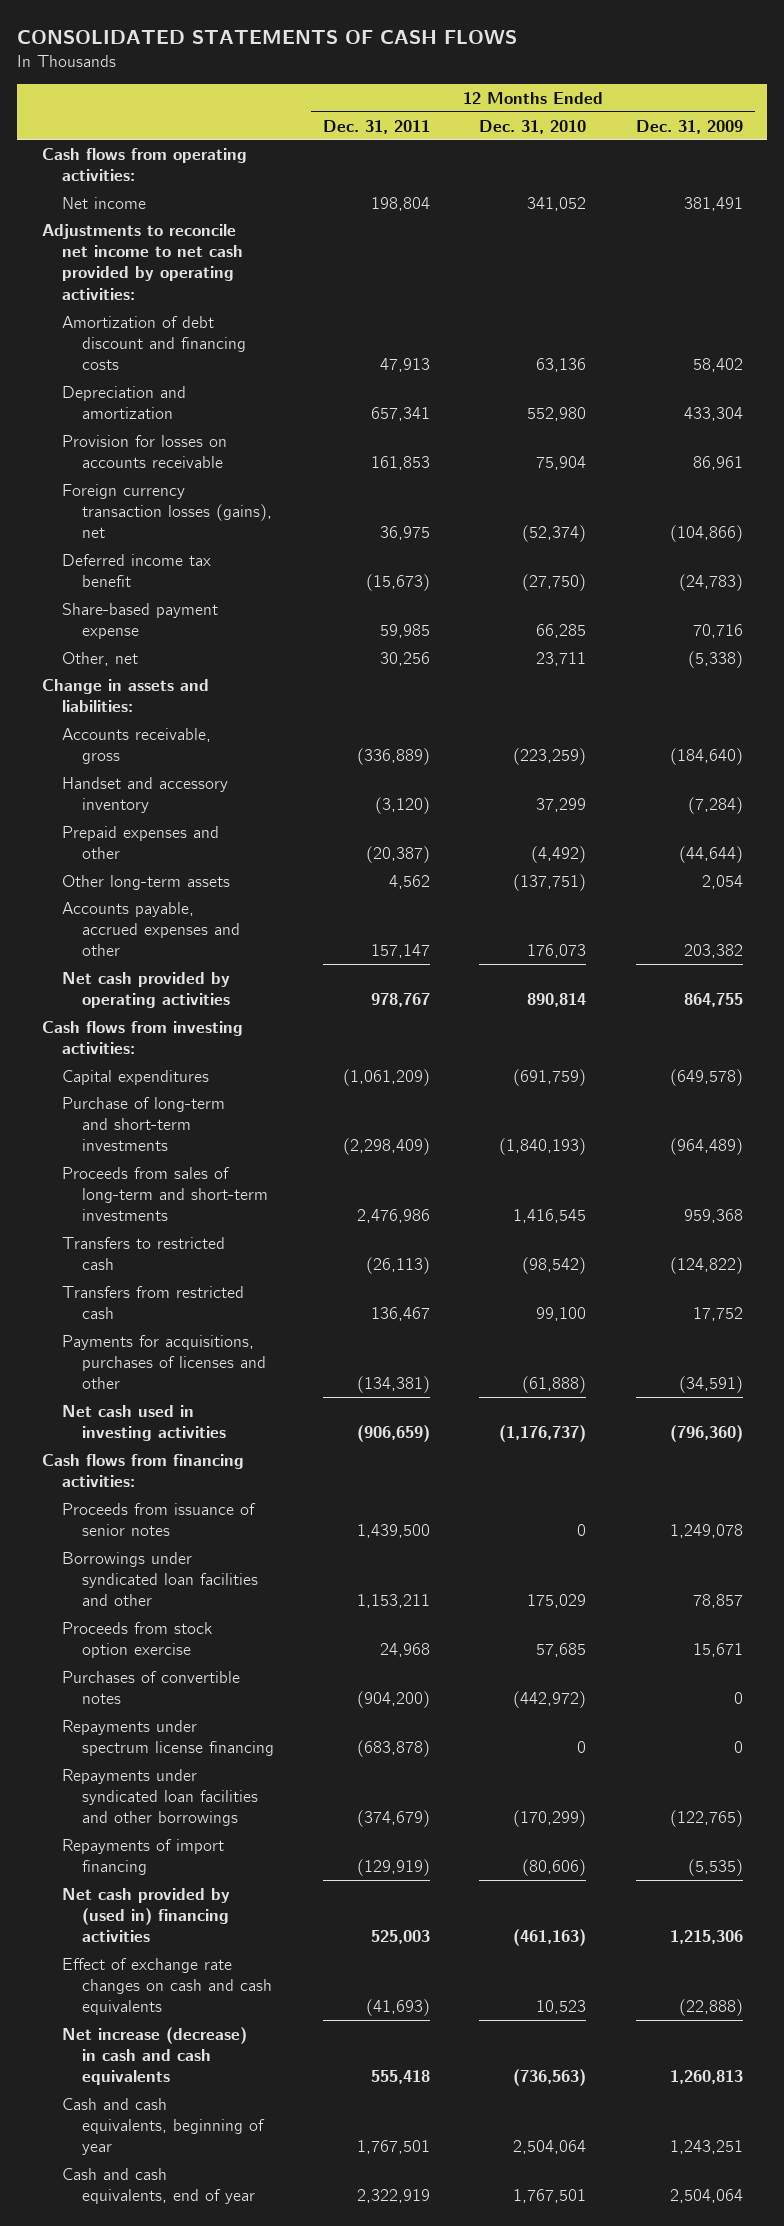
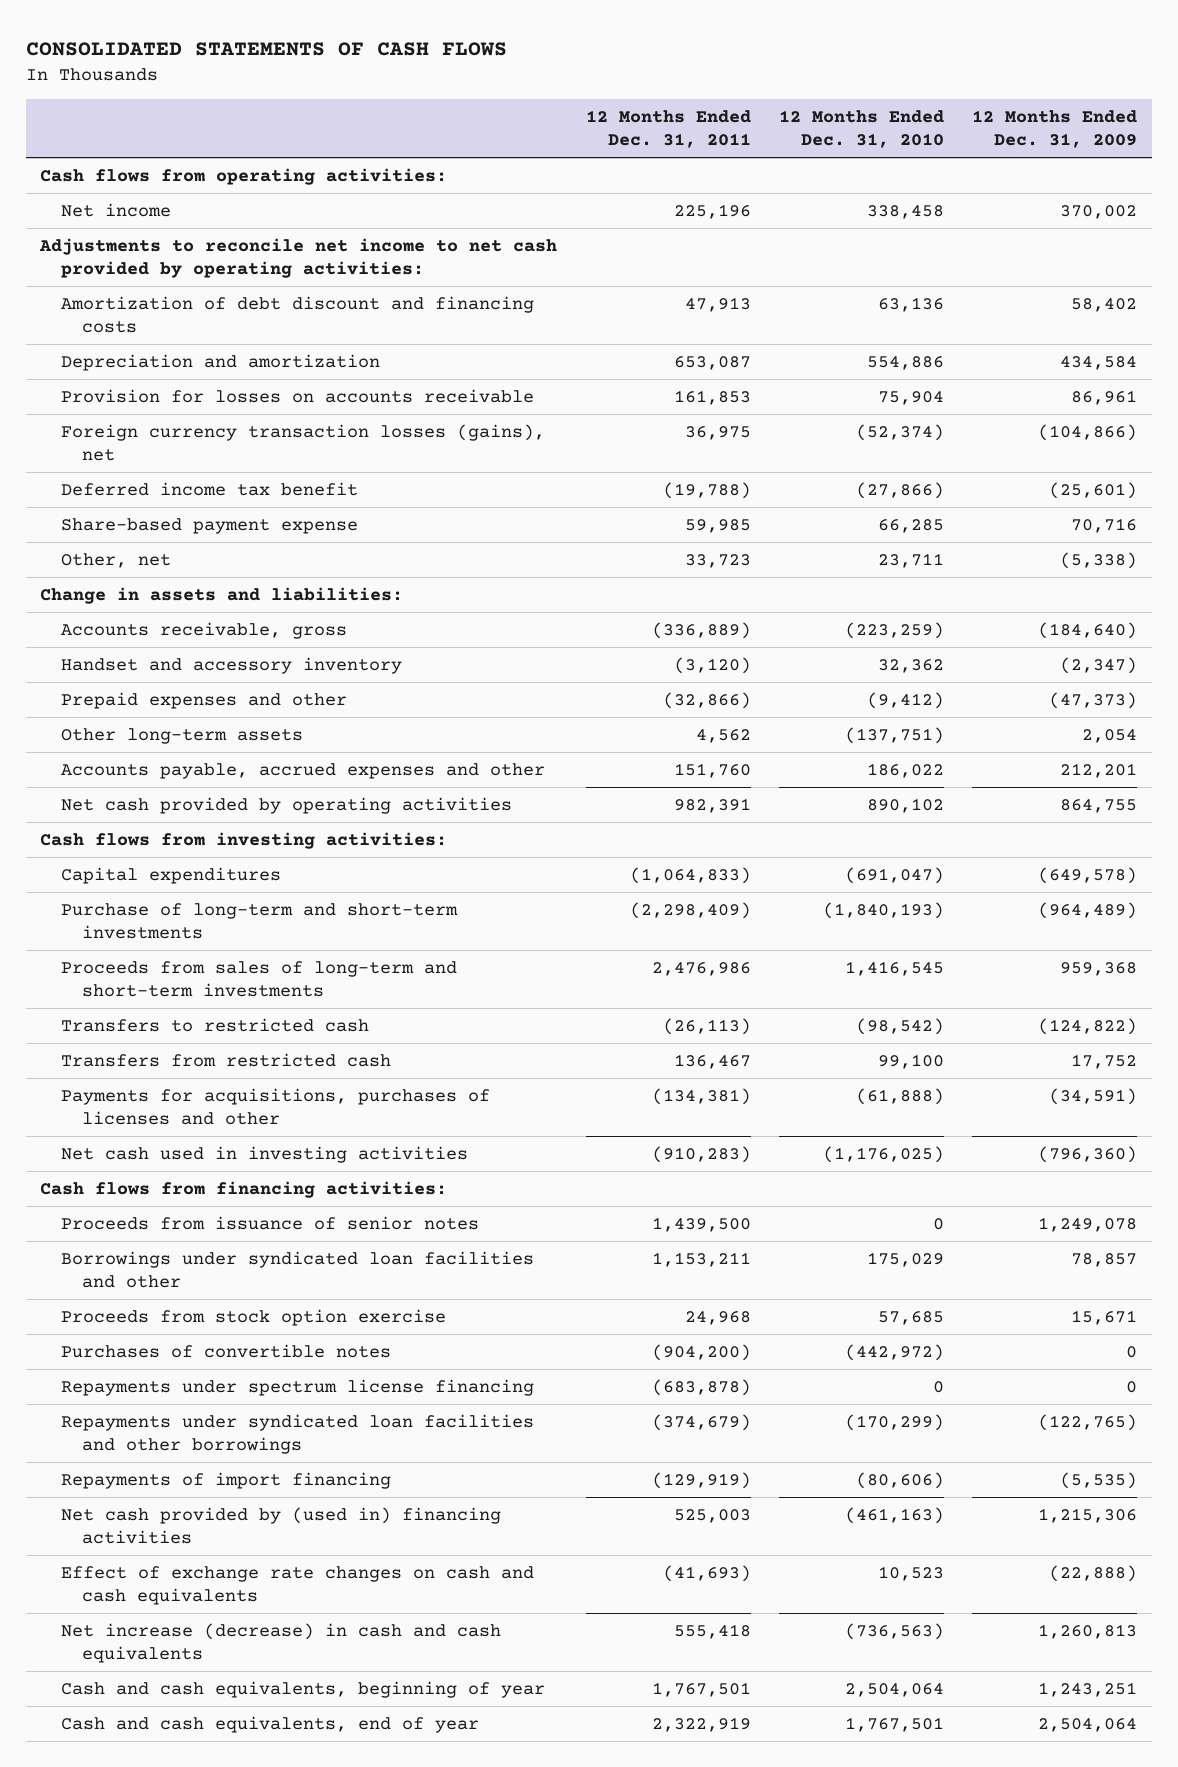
[371,196,431,211] 198,804 -> [673,203,751,219] 225,196
[527,196,587,211] 341,052 -> [867,204,945,219] 338,458
[683,196,743,211] 381,491 -> [1060,204,1138,219] 370,002
[371,407,431,422] 657,341 -> [673,355,751,370] 653,087
[527,407,587,422] 552,980 -> [867,355,945,370] 554,886
[683,407,743,422] 433,304 -> [1060,355,1138,370] 434,584
[366,574,431,592] (15,673) -> [662,481,751,499] (19,788)
[522,574,587,592] (27,750) -> [856,481,945,499] (27,866)
[678,574,743,592] (24,783) -> [1049,481,1138,499] (25,601)
[380,651,431,666] 30,256 -> [684,553,751,568] 33,723
[536,798,587,813] 37,299 -> [878,658,945,673] 32,362
[687,797,743,815] (7,284) -> [1060,656,1138,674] (2,347)
[366,846,431,864] (20,387) -> [662,691,751,709] (32,866)
[531,846,587,864] (4,492) -> [867,691,945,709] (9,412)
[678,846,743,864] (44,644) -> [1049,691,1138,709] (47,373)
[371,944,431,959] 157,147 -> [673,762,751,778] 151,760
[527,944,587,959] 176,073 -> [867,762,945,778] 186,022
[683,944,743,959] 203,382 -> [1060,762,1138,778] 212,201
[371,993,431,1008] 978,767 -> [673,797,751,813] 982,391
[527,993,587,1008] 890,814 -> [867,797,945,813] 890,102
[343,1068,431,1086] (1,061,209) -> [629,866,751,884] (1,064,833)
[513,1068,587,1086] (691,759) -> [845,866,945,884] (691,047)
[357,1425,431,1443] (906,659) -> [651,1145,751,1163] (910,283)
[499,1425,587,1443] (1,176,737) -> [823,1145,945,1163] (1,176,025)

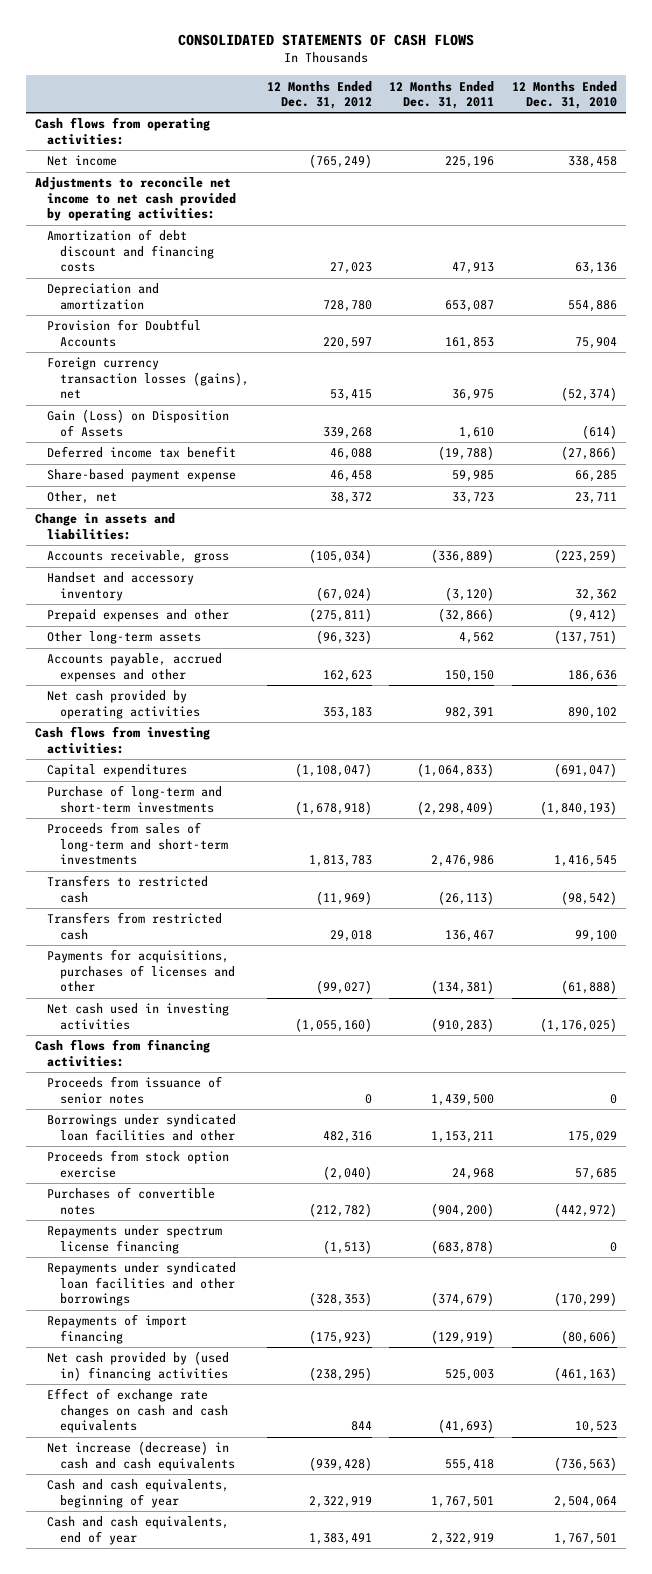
[972,109,1138,149] 12 Months Ended Dec. 31, 2009 -> none
none -> [266,80,372,109] 12 Months Ended Dec. 31, 2012
[61,388,535,403] Provision for losses on accounts receivable -> [47,319,202,347] Provision for Doubtful Accounts
none -> [47,409,230,437] Gain (Loss) on Disposition of Assets
[673,762,751,778] 151,760 -> [445,669,495,682] 150,150
[867,762,945,778] 186,022 -> [568,669,618,682] 186,636

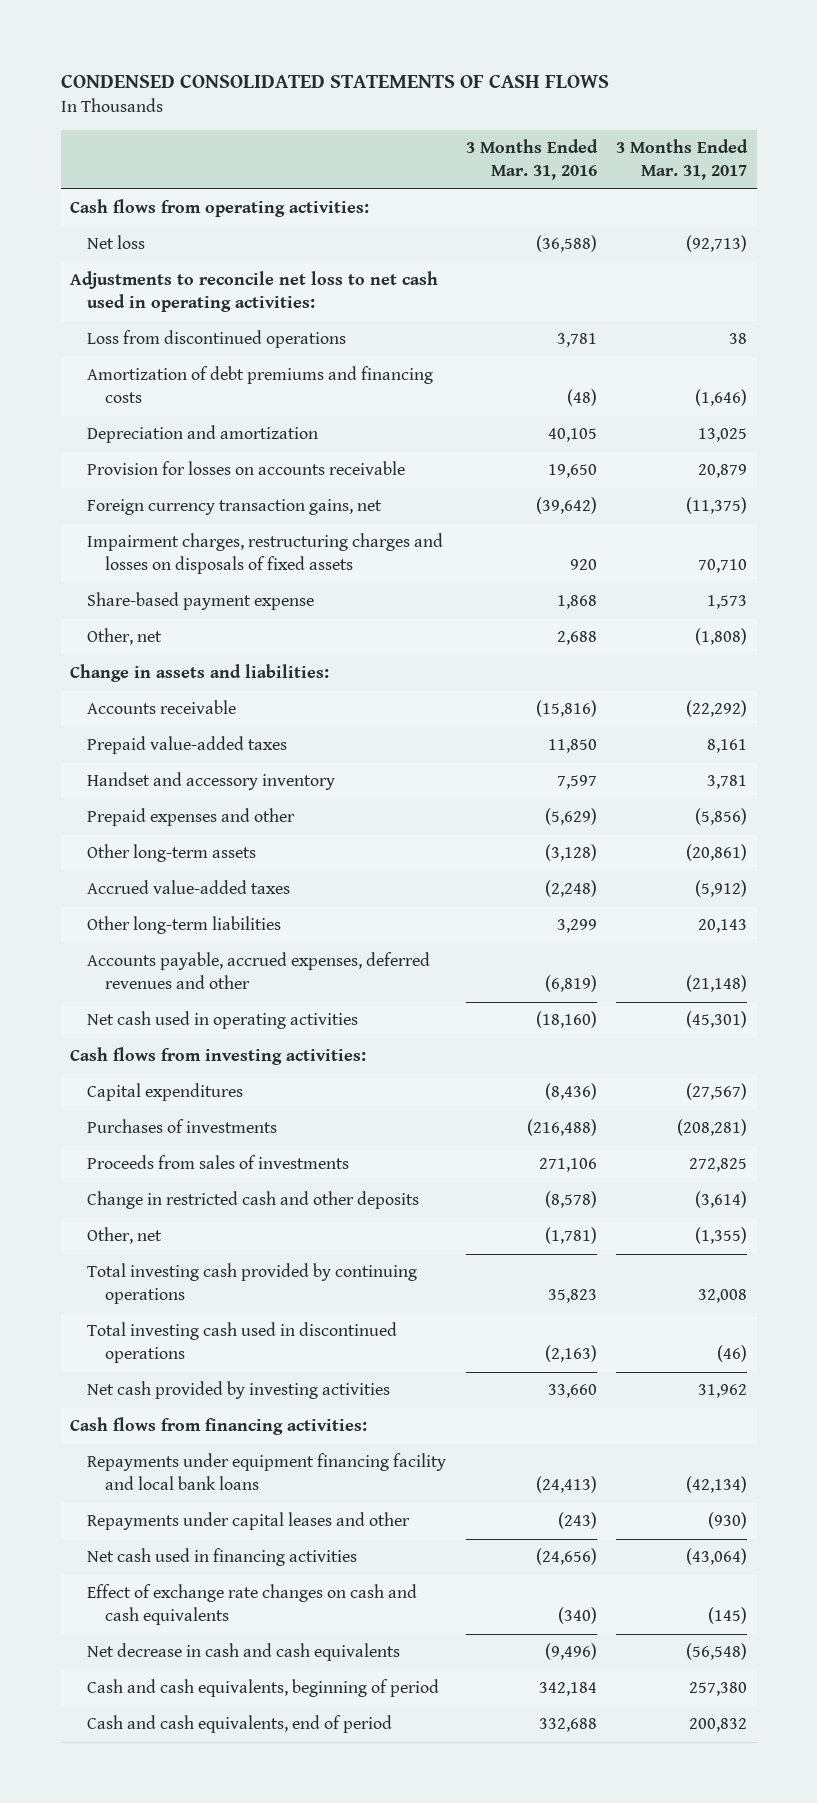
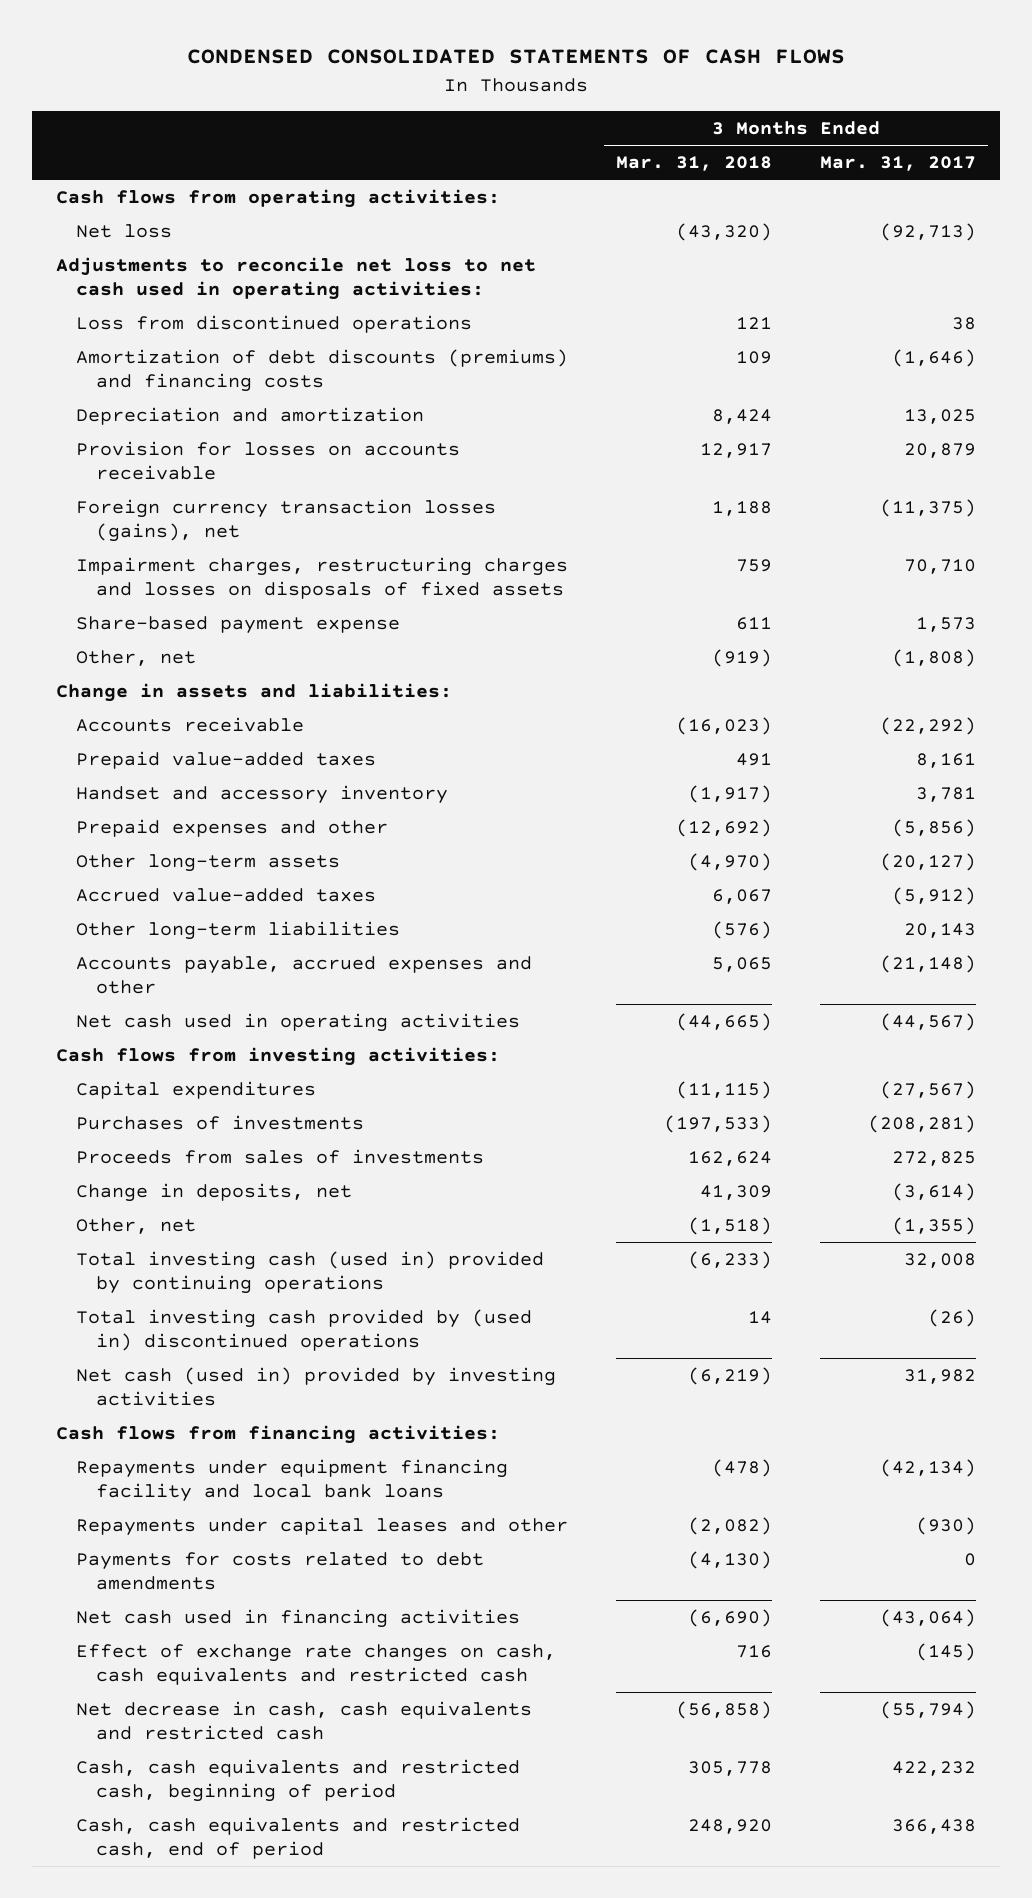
[465,139,598,181] 3 Months Ended Mar. 31, 2016 -> none
none -> [616,156,773,172] Mar. 31, 2018
[87,366,434,404] Amortization of debt premiums and financing costs -> [76,349,569,392] Amortization of debt discounts (premiums) and financing costs
[87,499,383,516] Foreign currency transaction gains, net -> [76,499,497,542] Foreign currency transaction losses (gains), net
[686,844,748,862] (20,861) -> [880,853,977,872] (20,127)
[87,952,431,990] Accounts payable, accrued expenses, deferred revenues and other -> [76,956,533,994] Accounts payable, accrued expenses and other
[686,1011,748,1029] (45,301) -> [880,1013,977,1032] (44,567)
[87,1191,420,1210] Change in restricted cash and other deposits -> [76,1183,353,1203] Change in deposits, net
[87,1263,418,1305] Total investing cash provided by continuing operations -> [76,1251,545,1294] Total investing cash (used in) provided by continuing operations
[87,1322,398,1364] Total investing cash used in discontinued operations -> [76,1309,533,1351] Total investing cash provided by (used in) discontinued operations
[717,1345,748,1363] (46) -> [928,1309,977,1328] (26)
[87,1381,391,1400] Net cash provided by investing activities -> [76,1367,557,1406] Net cash (used in) provided by investing activities
[698,1384,748,1399] 31,962 -> [904,1369,977,1385] 31,982
none -> [76,1552,485,1590] Payments for costs related to debt amendments
[87,1584,418,1626] Effect of exchange rate changes on cash and cash equivalents -> [76,1644,557,1685] Effect of exchange rate changes on cash, cash equivalents and restricted cash
[87,1643,401,1662] Net decrease in cash and cash equivalents -> [76,1701,533,1740] Net decrease in cash, cash equivalents and restricted cash
[686,1643,748,1661] (56,548) -> [880,1701,977,1720] (55,794)
[87,1679,440,1698] Cash and cash equivalents, beginning of period -> [76,1759,521,1802] Cash, cash equivalents and restricted cash, beginning of period
[689,1682,748,1697] 257,380 -> [892,1761,977,1777] 422,232
[87,1715,393,1734] Cash and cash equivalents, end of period -> [76,1817,521,1859] Cash, cash equivalents and restricted cash, end of period
[689,1718,748,1733] 200,832 -> [892,1819,977,1835] 366,438

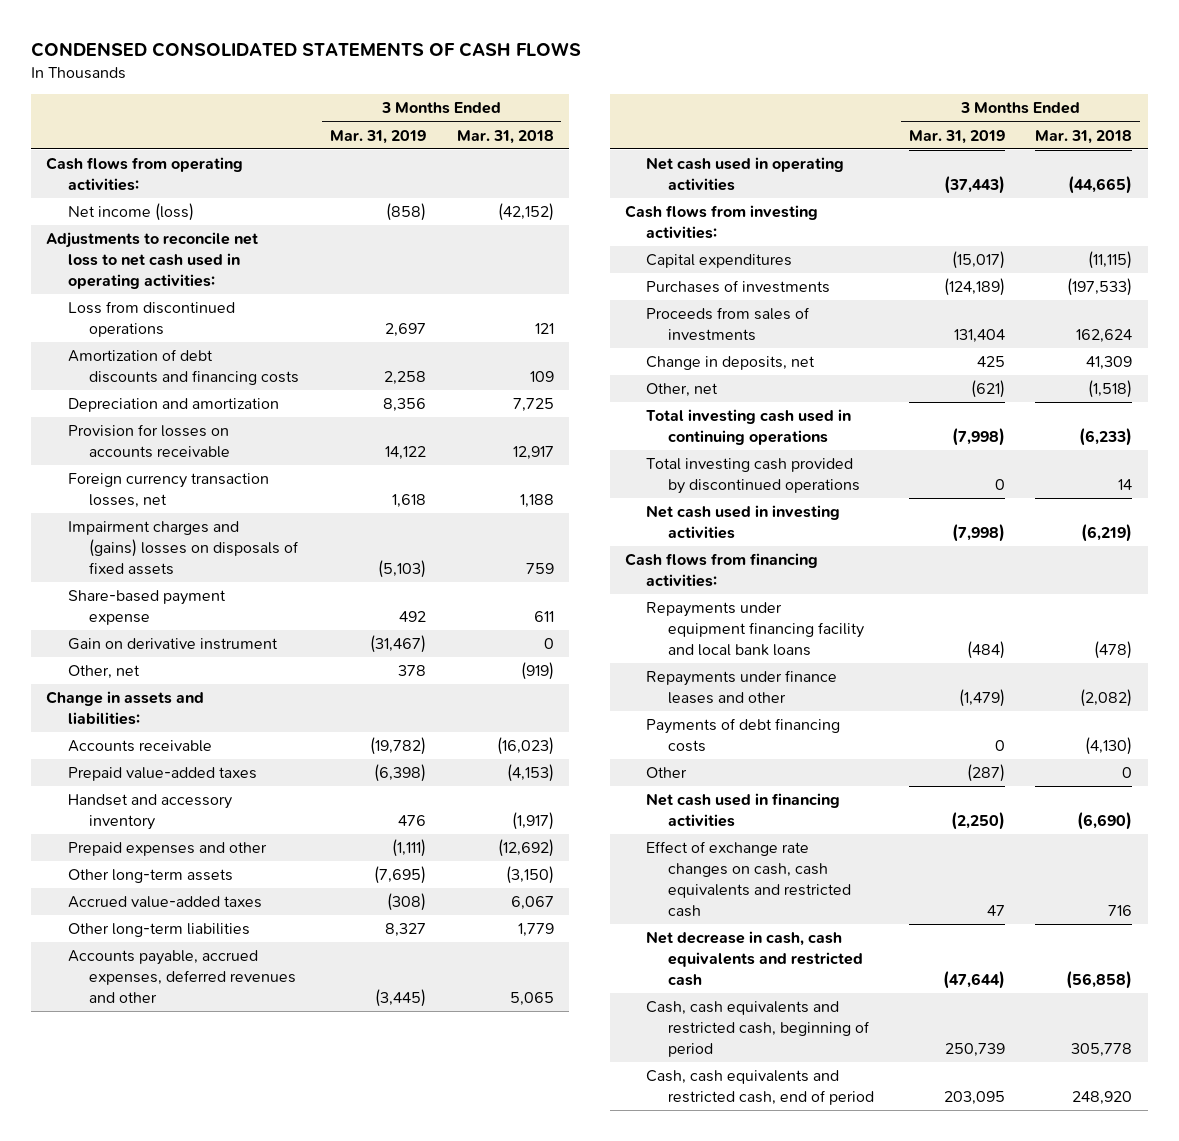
[820,156,977,172] Mar. 31, 2017 -> none
none -> [330,129,427,144] Mar. 31, 2019
[76,224,173,239] Net loss -> [67,203,194,222] Net income (loss)
[676,223,773,242] (43,320) -> [497,203,554,222] (42,152)
[76,349,569,392] Amortization of debt discounts (premiums) and financing costs -> [67,349,300,386] Amortization of debt discounts and financing costs
[712,409,773,425] 8,424 -> [512,398,554,413] 7,725
[76,499,497,542] Foreign currency transaction losses (gains), net -> [67,473,269,509] Foreign currency transaction losses, net
[76,557,569,599] Impairment charges, restructuring charges and losses on disposals of fixed assets -> [67,521,300,576] Impairment charges and (gains) losses on disposals of fixed assets
none -> [67,638,278,651] Gain on derivative instrument
[736,753,773,767] 491 -> [506,764,554,783] (4,153)
[688,853,773,872] (4,970) -> [505,866,554,885] (3,150)
[712,921,773,940] (576) -> [517,923,554,938] 1,779
[76,956,533,994] Accounts payable, accrued expenses and other -> [67,950,297,1004] Accounts payable, accrued expenses, deferred revenues and other
[76,1251,545,1294] Total investing cash (used in) provided by continuing operations -> [646,409,852,446] Total investing cash used in continuing operations
[76,1309,533,1351] Total investing cash provided by (used in) discontinued operations -> [646,458,861,495] Total investing cash provided by discontinued operations
[76,1367,557,1406] Net cash (used in) provided by investing activities -> [646,505,841,540] Net cash used in investing activities
[76,1517,569,1537] Repayments under capital leases and other -> [646,670,838,705] Repayments under finance leases and other
[76,1552,485,1590] Payments for costs related to debt amendments -> [646,718,841,753] Payments of debt financing costs
none -> [646,767,688,779] Other

